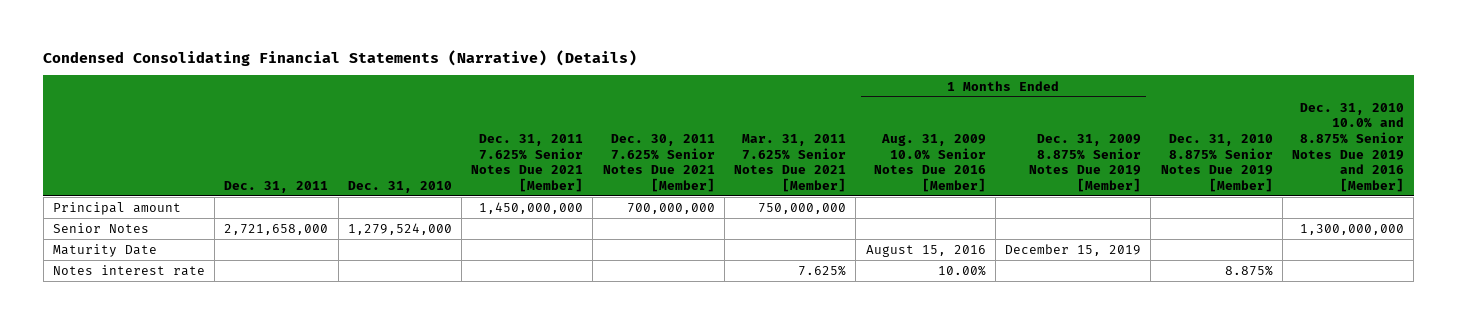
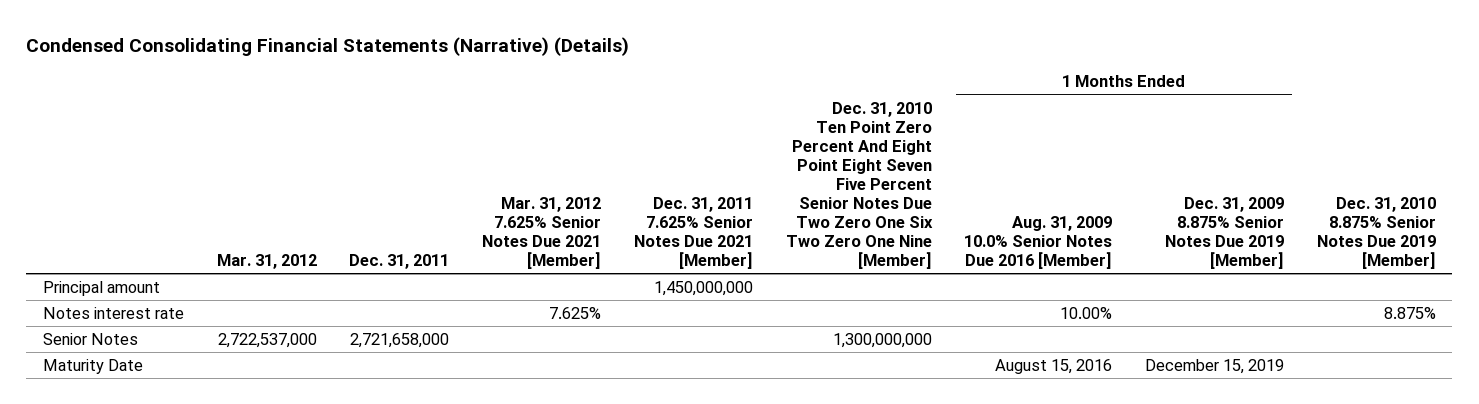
[347,180,452,193] Dec. 31, 2010 -> none
[602,133,715,192] Dec. 30, 2011 7.625% Senior Notes Due 2021 [Member] -> none
[734,133,847,192] Mar. 31, 2011 7.625% Senior Notes Due 2021 [Member] -> none
[1292,102,1405,192] Dec. 31, 2010 10.0% and 8.875% Senior Notes Due 2019 and 2016 [Member] -> none
none -> [216,254,317,270] Mar. 31, 2012
none -> [482,196,602,270] Mar. 31, 2012 7.625% Senior Notes Due 2021 [Member]
none -> [785,101,933,270] Dec. 31, 2010 Ten Point Zero Percent And Eight Point Eight Seven Five Percent Senior Notes Due Two Zero One Six Two Zero One Nine [Member]
[52,265,205,277] Notes interest rate -> [42,307,184,320] Notes interest rate

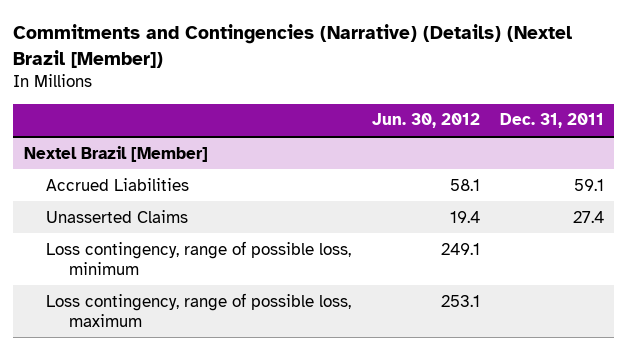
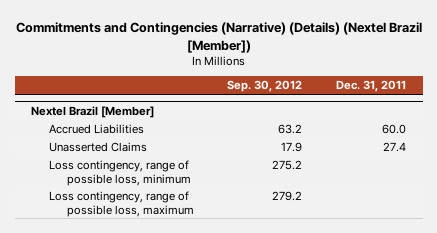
[371,113,480,129] Jun. 30, 2012 -> none
none -> [227,80,303,93] Sep. 30, 2012
[573,178,604,191] 59.1 -> [381,123,406,134] 60.0

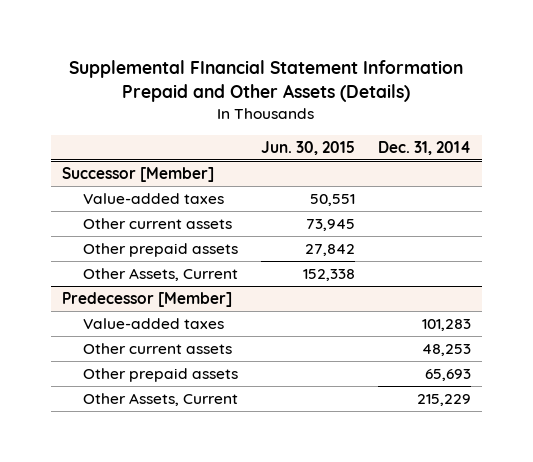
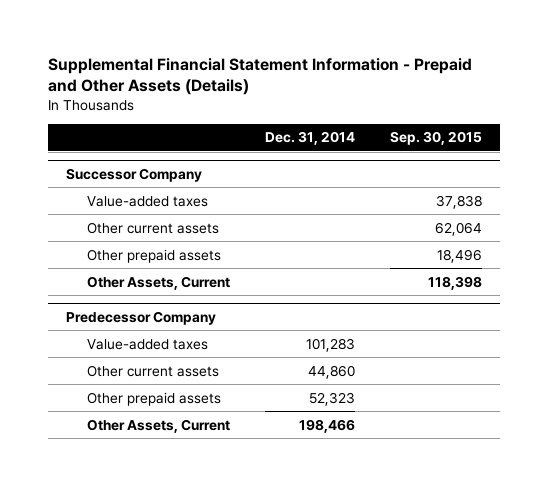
[69,60,464,103] Supplemental FInancial Statement Information Prepaid and Other Assets (Details) -> [48,57,473,96] Supplemental Financial Statement Information - Prepaid and Other Assets (Details)
[260,140,355,155] Jun. 30, 2015 -> none
none -> [390,131,483,146] Sep. 30, 2015
[61,167,214,183] Successor [Member] -> [65,167,202,182] Successor Company
[61,292,232,308] Predecessor [Member] -> [65,310,216,325] Predecessor Company
[421,344,471,357] 48,253 -> [308,364,356,379] 44,860
[424,369,471,382] 65,693 -> [309,391,356,406] 52,323
[416,394,471,407] 215,229 -> [299,418,356,433] 198,466

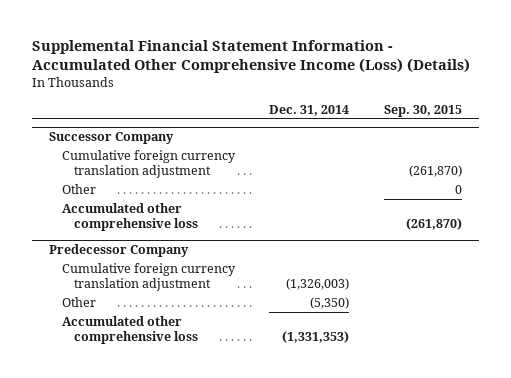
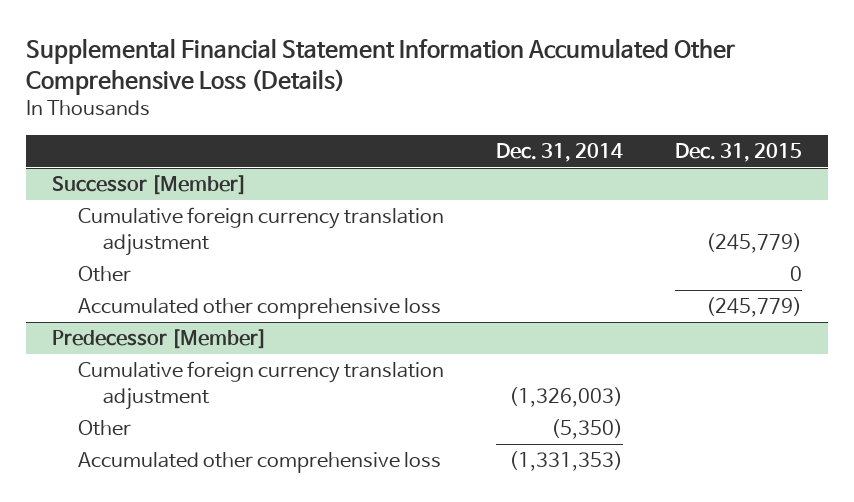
[31,40,470,74] Supplemental Financial Statement Information - Accumulated Other Comprehensive Income (Loss) (Details) -> [26,37,736,95] Supplemental Financial Statement Information Accumulated Other Comprehensive Loss (Details)
[383,104,462,117] Sep. 30, 2015 -> none
none -> [674,142,802,162] Dec. 31, 2015
[49,132,175,145] Successor Company -> [52,175,248,196] Successor [Member]
[49,244,190,258] Predecessor Company -> [52,329,268,350] Predecessor [Member]

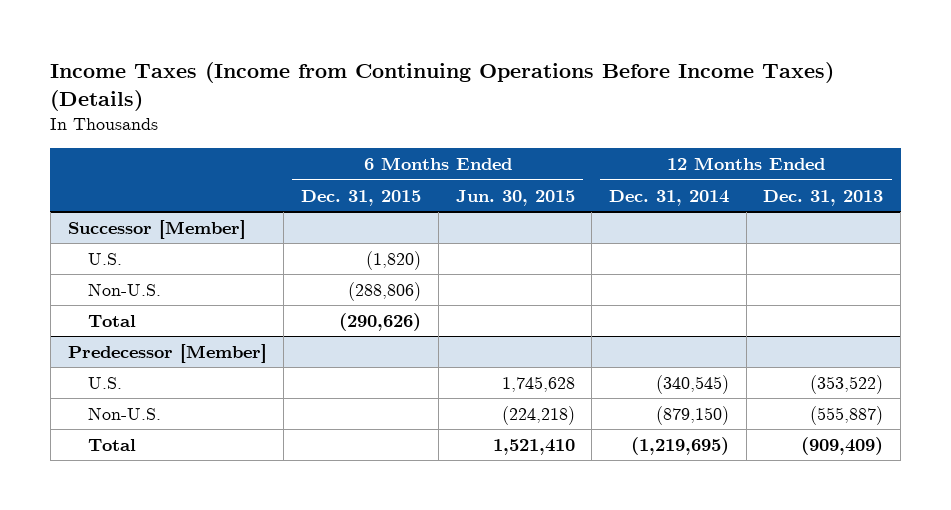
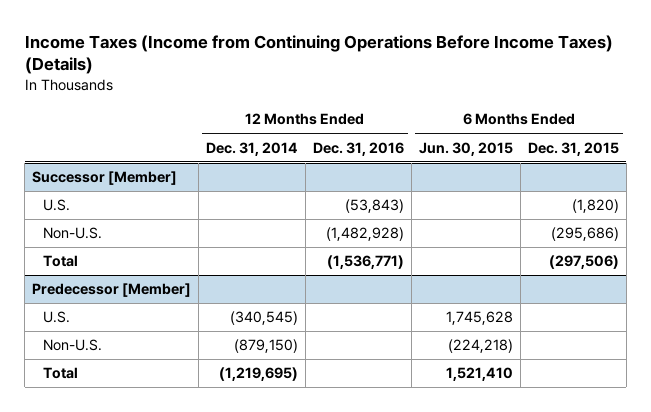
[763,189,884,206] Dec. 31, 2013 -> none
none -> [312,141,404,156] Dec. 31, 2016
[348,281,422,301] (288,806) -> [550,227,619,242] (295,686)
[339,312,422,331] (290,626) -> [548,255,619,270] (297,506)

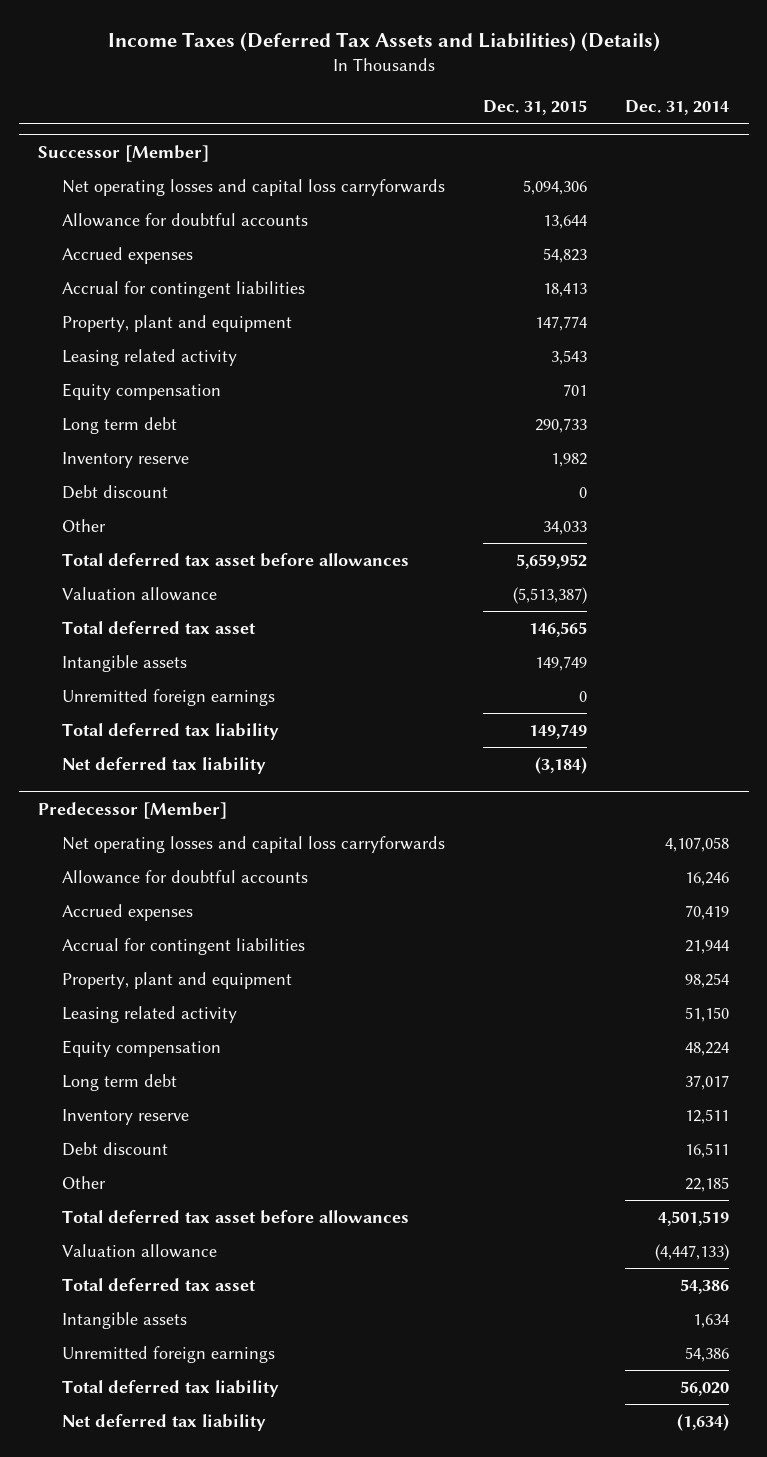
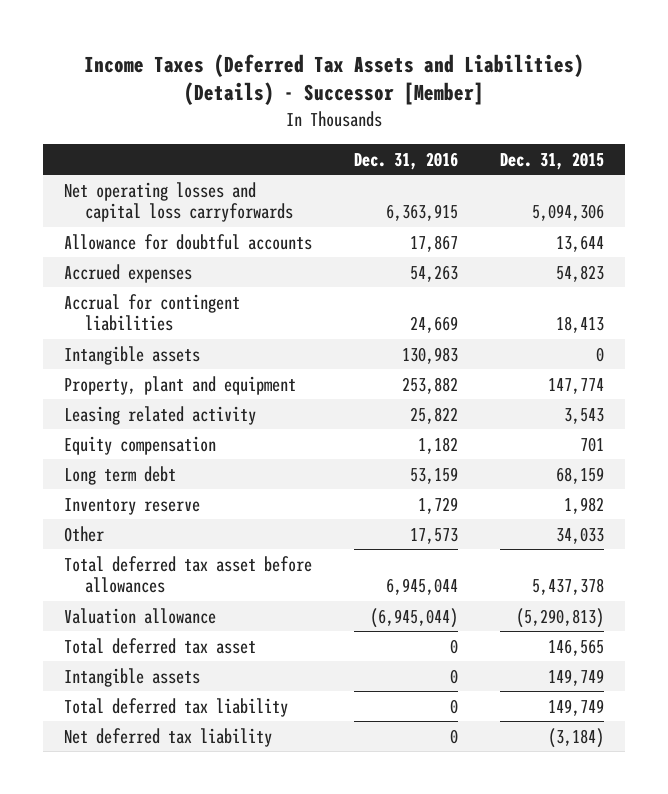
[107,31,660,52] Income Taxes (Deferred Tax Assets and Liabilities) (Details) -> [83,53,584,106] Income Taxes (Deferred Tax Assets and Liabilities) (Details) - Successor [Member]
[625,100,730,116] Dec. 31, 2014 -> none
none -> [353,151,458,170] Dec. 31, 2016
[37,144,209,162] Successor [Member] -> none
none -> [63,345,200,365] Intangible assets
[535,417,588,433] 290,733 -> [555,466,604,484] 68,159
[62,484,169,499] Debt discount -> none
[516,553,588,569] 5,659,952 -> [531,578,604,596] 5,437,378
[513,586,588,604] (5,513,387) -> [515,607,604,628] (5,290,813)
[62,688,276,706] Unremitted foreign earnings -> none
[37,801,227,819] Predecessor [Member] -> none
[62,835,446,853] Net operating losses and capital loss carryforwards -> none
[62,869,309,884] Allowance for doubtful accounts -> none
[62,903,194,921] Accrued expenses -> none
[62,937,306,955] Accrual for contingent liabilities -> none
[62,971,293,989] Property, plant and equipment -> none
[62,1005,238,1023] Leasing related activity -> none
[62,1039,222,1057] Equity compensation -> none
[62,1073,178,1091] Long term debt -> none
[62,1108,190,1125] Inventory reserve -> none
[62,1141,169,1156] Debt discount -> none
[62,1175,107,1189] Other -> none
[62,1209,410,1224] Total deferred tax asset before allowances -> none
[62,1243,218,1258] Valuation allowance -> none
[62,1277,257,1291] Total deferred tax asset -> none
[62,1311,188,1329] Intangible assets -> none
[62,1345,276,1363] Unremitted foreign earnings -> none
[62,1379,280,1397] Total deferred tax liability -> none
[62,1413,267,1431] Net deferred tax liability -> none

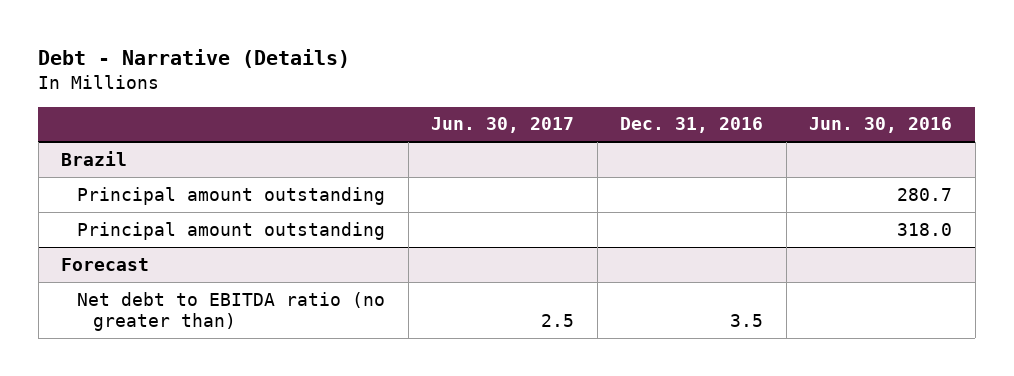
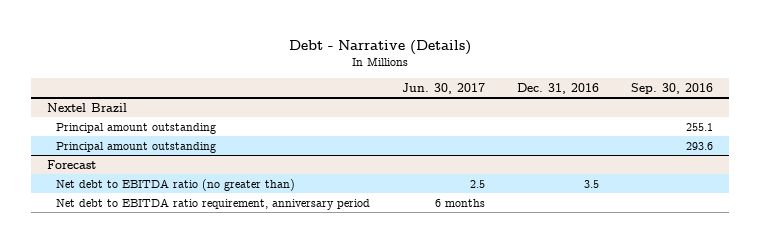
[809,117,953,134] Jun. 30, 2016 -> none
none -> [631,82,714,94] Sep. 30, 2016
[61,150,128,166] Brazil -> none
[77,186,386,205] Principal amount outstanding -> none
[77,221,386,240] Principal amount outstanding -> none
none -> [47,102,128,112] Nextel Brazil
none -> [55,122,216,134] Principal amount outstanding
none -> [55,141,216,153] Principal amount outstanding
none -> [55,197,370,210] Net debt to EBITDA ratio requirement, anniversary period

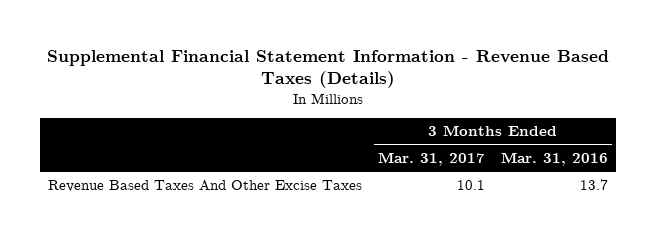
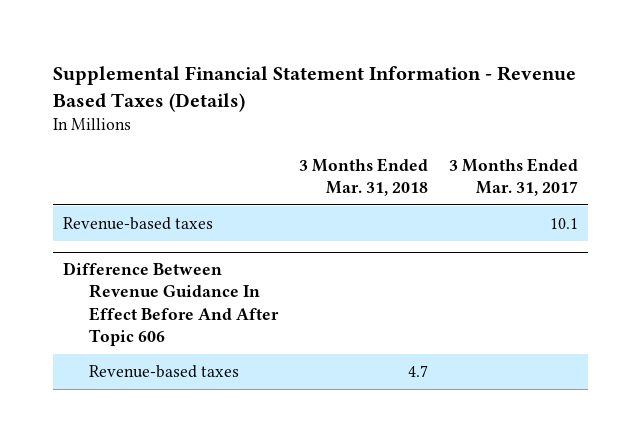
[501,151,609,166] Mar. 31, 2016 -> none
none -> [298,157,428,196] 3 Months Ended Mar. 31, 2018
[47,180,362,193] Revenue Based Taxes And Other Excise Taxes -> [63,217,214,231] Revenue-based taxes
none -> [63,262,279,346] Difference Between Revenue Guidance In Effect Before And After Topic 606
none -> [88,365,239,379] Revenue-based taxes

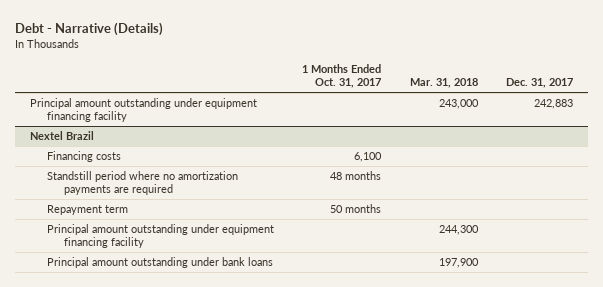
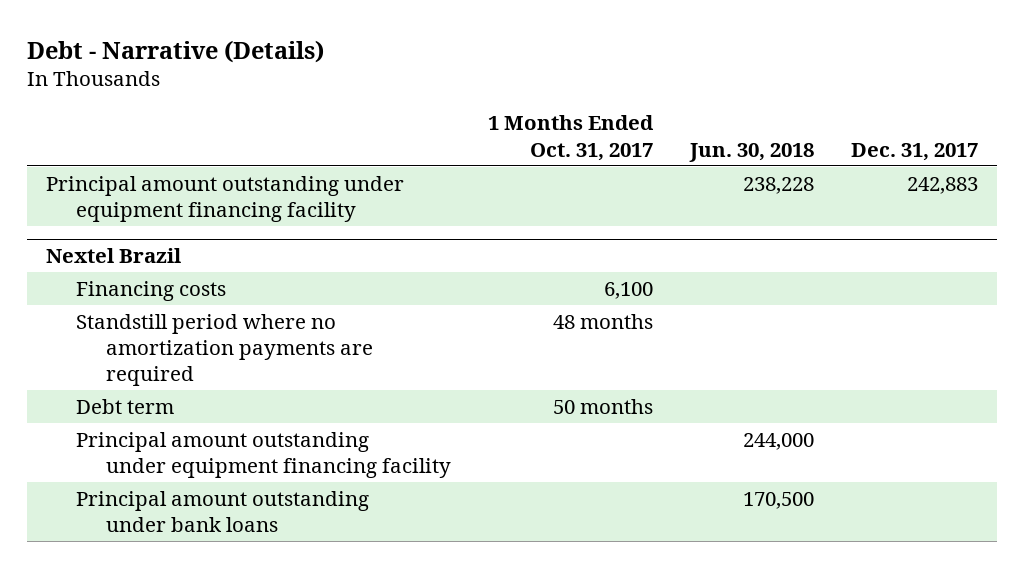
[409,78,478,89] Mar. 31, 2018 -> none
none -> [689,142,815,162] Jun. 30, 2018
[46,204,128,215] Repayment term -> [75,398,174,414] Debt term

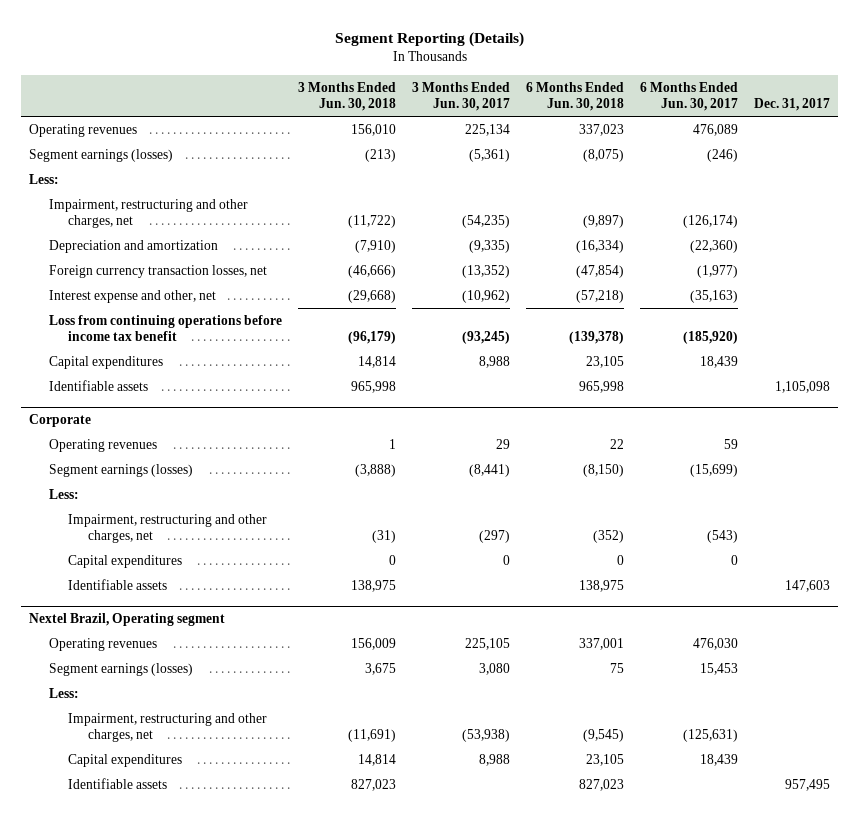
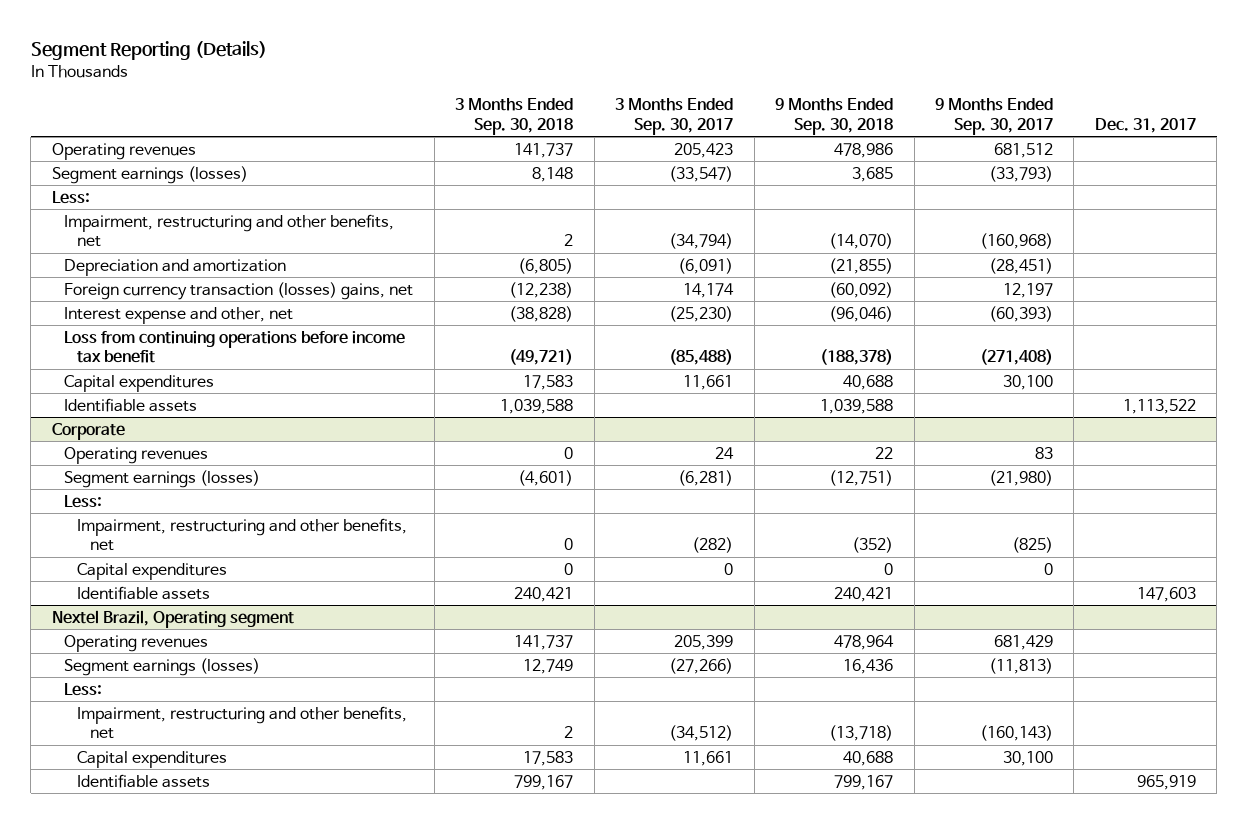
[298,81,397,111] 3 Months Ended Jun. 30, 2018 -> none
[412,81,511,111] 3 Months Ended Jun. 30, 2017 -> none
[526,81,625,111] 6 Months Ended Jun. 30, 2018 -> none
[640,81,739,111] 6 Months Ended Jun. 30, 2017 -> none
none -> [455,98,574,135] 3 Months Ended Sep. 30, 2018
none -> [615,98,734,135] 3 Months Ended Sep. 30, 2017
none -> [775,98,894,135] 9 Months Ended Sep. 30, 2018
none -> [935,98,1054,135] 9 Months Ended Sep. 30, 2017
[48,198,248,229] Impairment, restructuring and other charges, net -> [64,213,395,248] Impairment, restructuring and other benefits, net
[48,264,267,278] Foreign currency transaction losses, net -> [64,281,414,300] Foreign currency transaction (losses) gains, net
[775,380,831,393] 1,105,098 -> [1122,398,1196,414] 1,113,522
[68,513,268,544] Impairment, restructuring and other charges, net -> [77,517,408,552] Impairment, restructuring and other benefits, net
[68,712,268,743] Impairment, restructuring and other charges, net -> [77,705,408,740] Impairment, restructuring and other benefits, net
[785,778,831,791] 957,495 -> [1136,774,1196,790] 965,919

